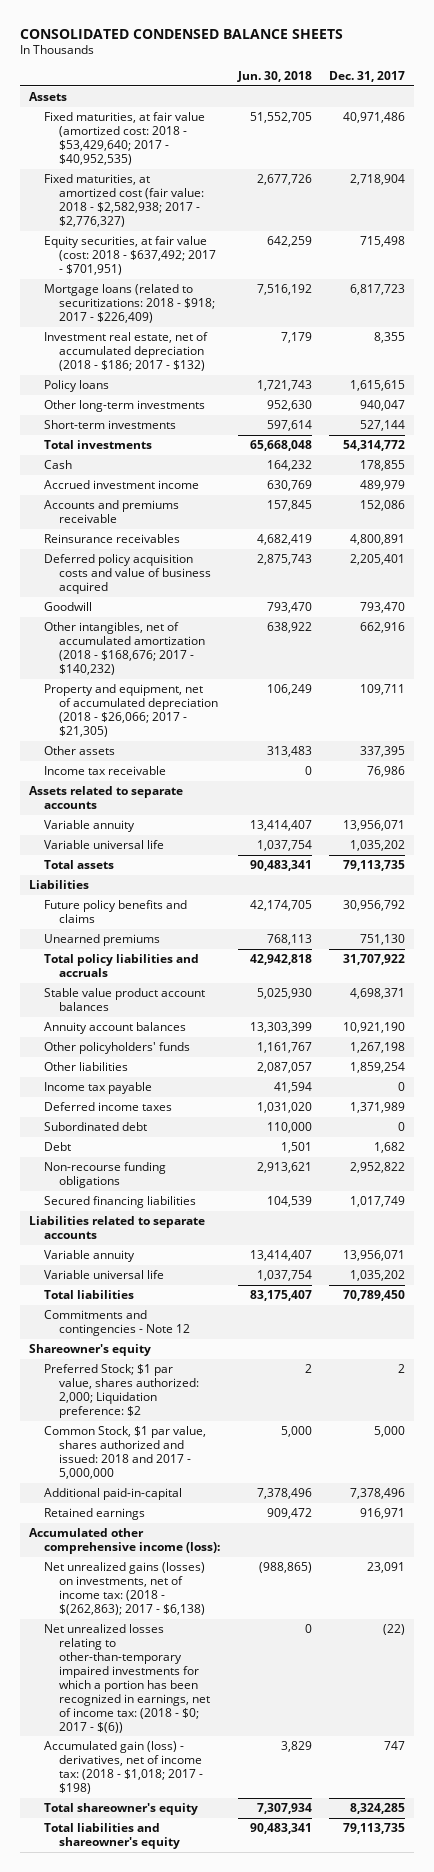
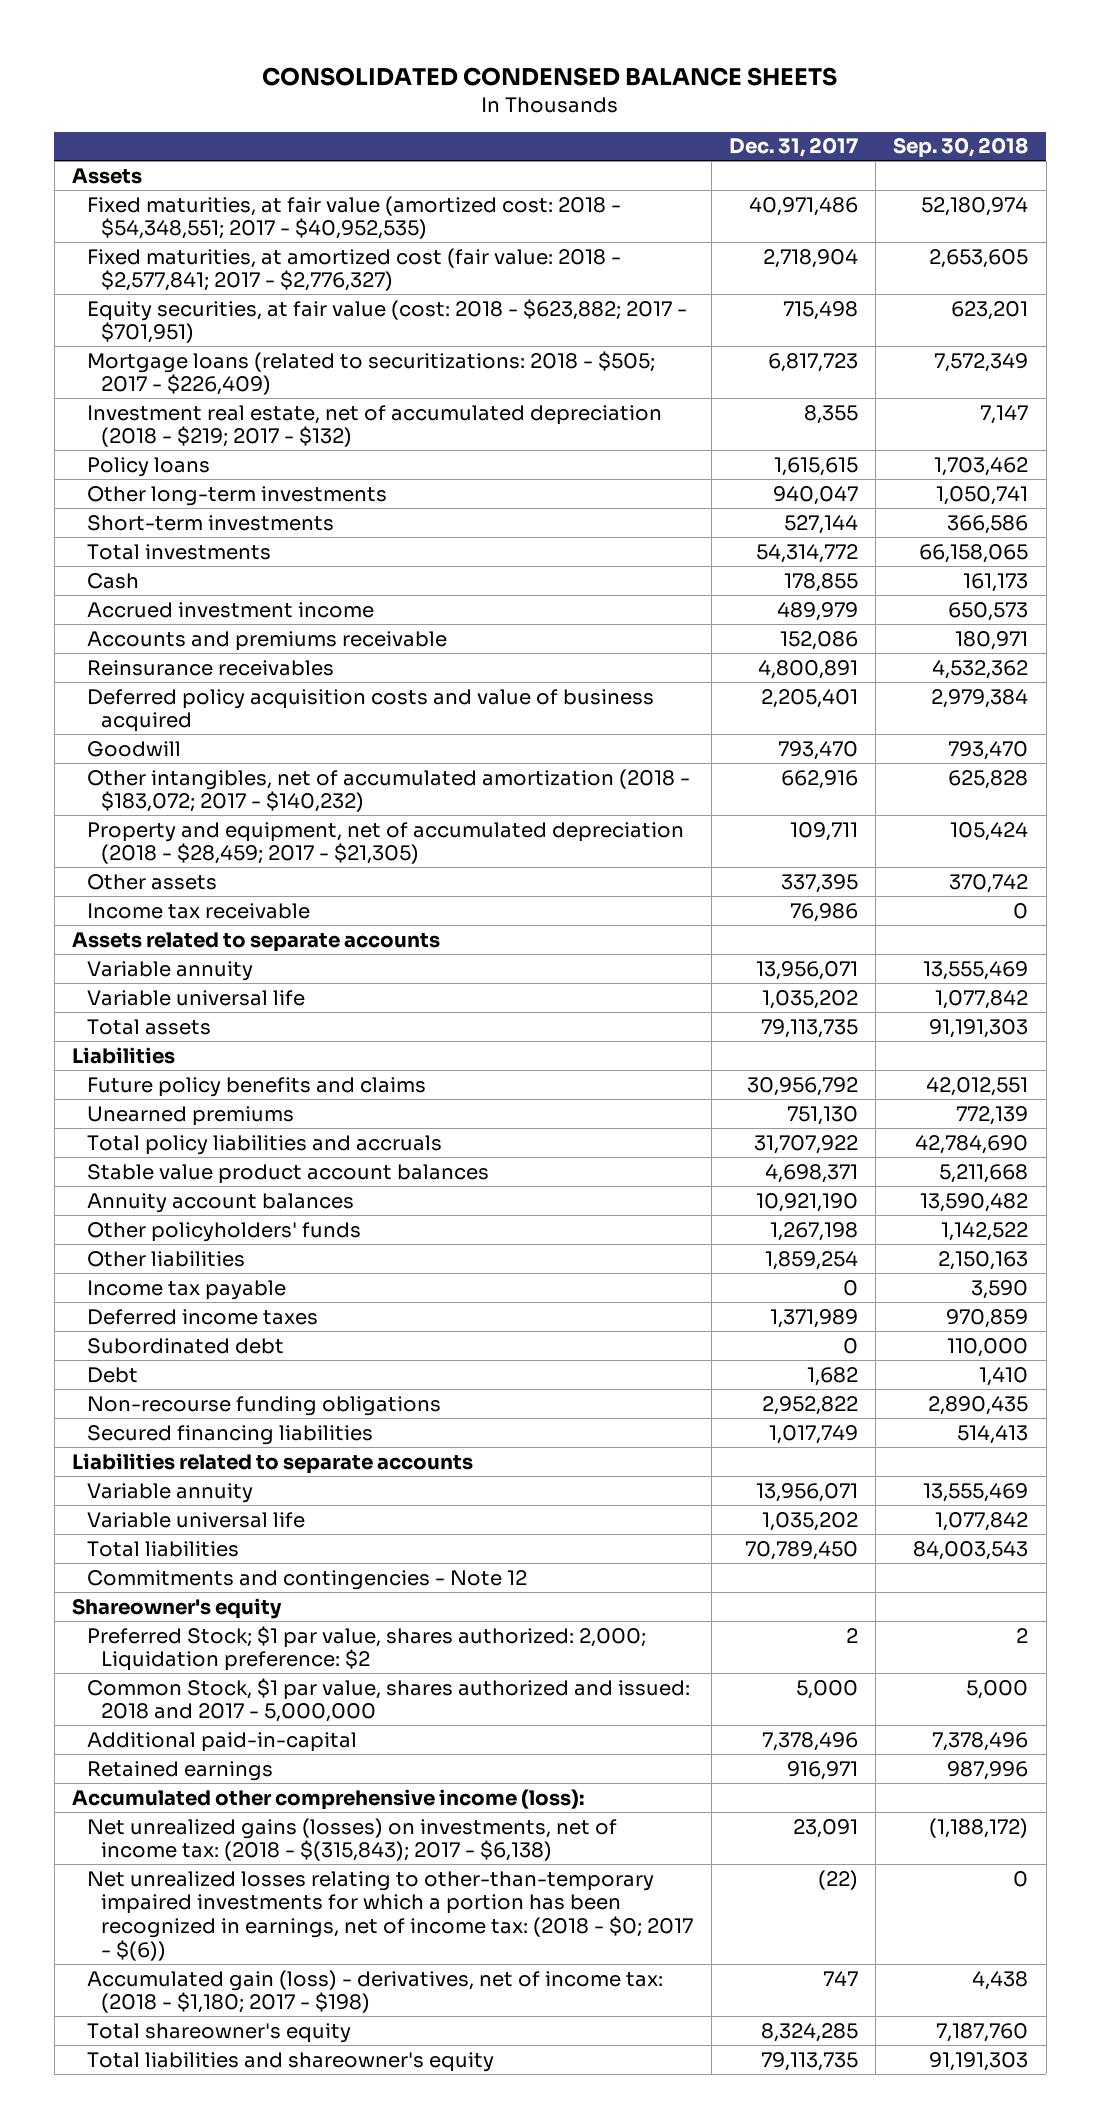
[236,71,312,83] Jun. 30, 2018 -> none
none -> [893,137,1029,159] Sep. 30, 2018
[44,112,206,165] Fixed maturities, at fair value (amortized cost: 2018 - $53,429,640; 2017 - $40,952,535) -> [86,195,621,240] Fixed maturities, at fair value (amortized cost: 2018 - $54,348,551; 2017 - $40,952,535)
[44,174,204,227] Fixed maturities, at amortized cost (fair value: 2018 - $2,582,938; 2017 - $2,776,327) -> [86,247,621,292] Fixed maturities, at amortized cost (fair value: 2018 - $2,577,841; 2017 - $2,776,327)
[44,236,216,275] Equity securities, at fair value (cost: 2018 - $637,492; 2017 - $701,951) -> [86,298,687,344] Equity securities, at fair value (cost: 2018 - $623,882; 2017 - $701,951)
[44,284,215,323] Mortgage loans (related to securitizations: 2018 - $918; 2017 - $226,409) -> [86,350,655,396] Mortgage loans (related to securitizations: 2018 - $505; 2017 - $226,409)
[44,332,209,371] Investment real estate, net of accumulated depreciation (2018 - $186; 2017 - $132) -> [86,404,662,448] Investment real estate, net of accumulated depreciation (2018 - $219; 2017 - $132)
[44,622,205,675] Other intangibles, net of accumulated amortization (2018 - $168,676; 2017 - $140,232) -> [86,768,690,813] Other intangibles, net of accumulated amortization (2018 - $183,072; 2017 - $140,232)
[44,684,218,737] Property and equipment, net of accumulated depreciation (2018 - $26,066; 2017 - $21,305) -> [86,821,684,865] Property and equipment, net of accumulated depreciation (2018 - $28,459; 2017 - $21,305)
[44,1562,206,1615] Net unrealized gains (losses) on investments, net of income tax: (2018 - $(262,863); 2017 - $6,138) -> [86,1817,617,1862] Net unrealized gains (losses) on investments, net of income tax: (2018 - $(315,843); 2017 - $6,138)
[44,1741,203,1794] Accumulated gain (loss) - derivatives, net of income tax: (2018 - $1,018; 2017 - $198) -> [86,1969,663,2014] Accumulated gain (loss) - derivatives, net of income tax: (2018 - $1,180; 2017 - $198)

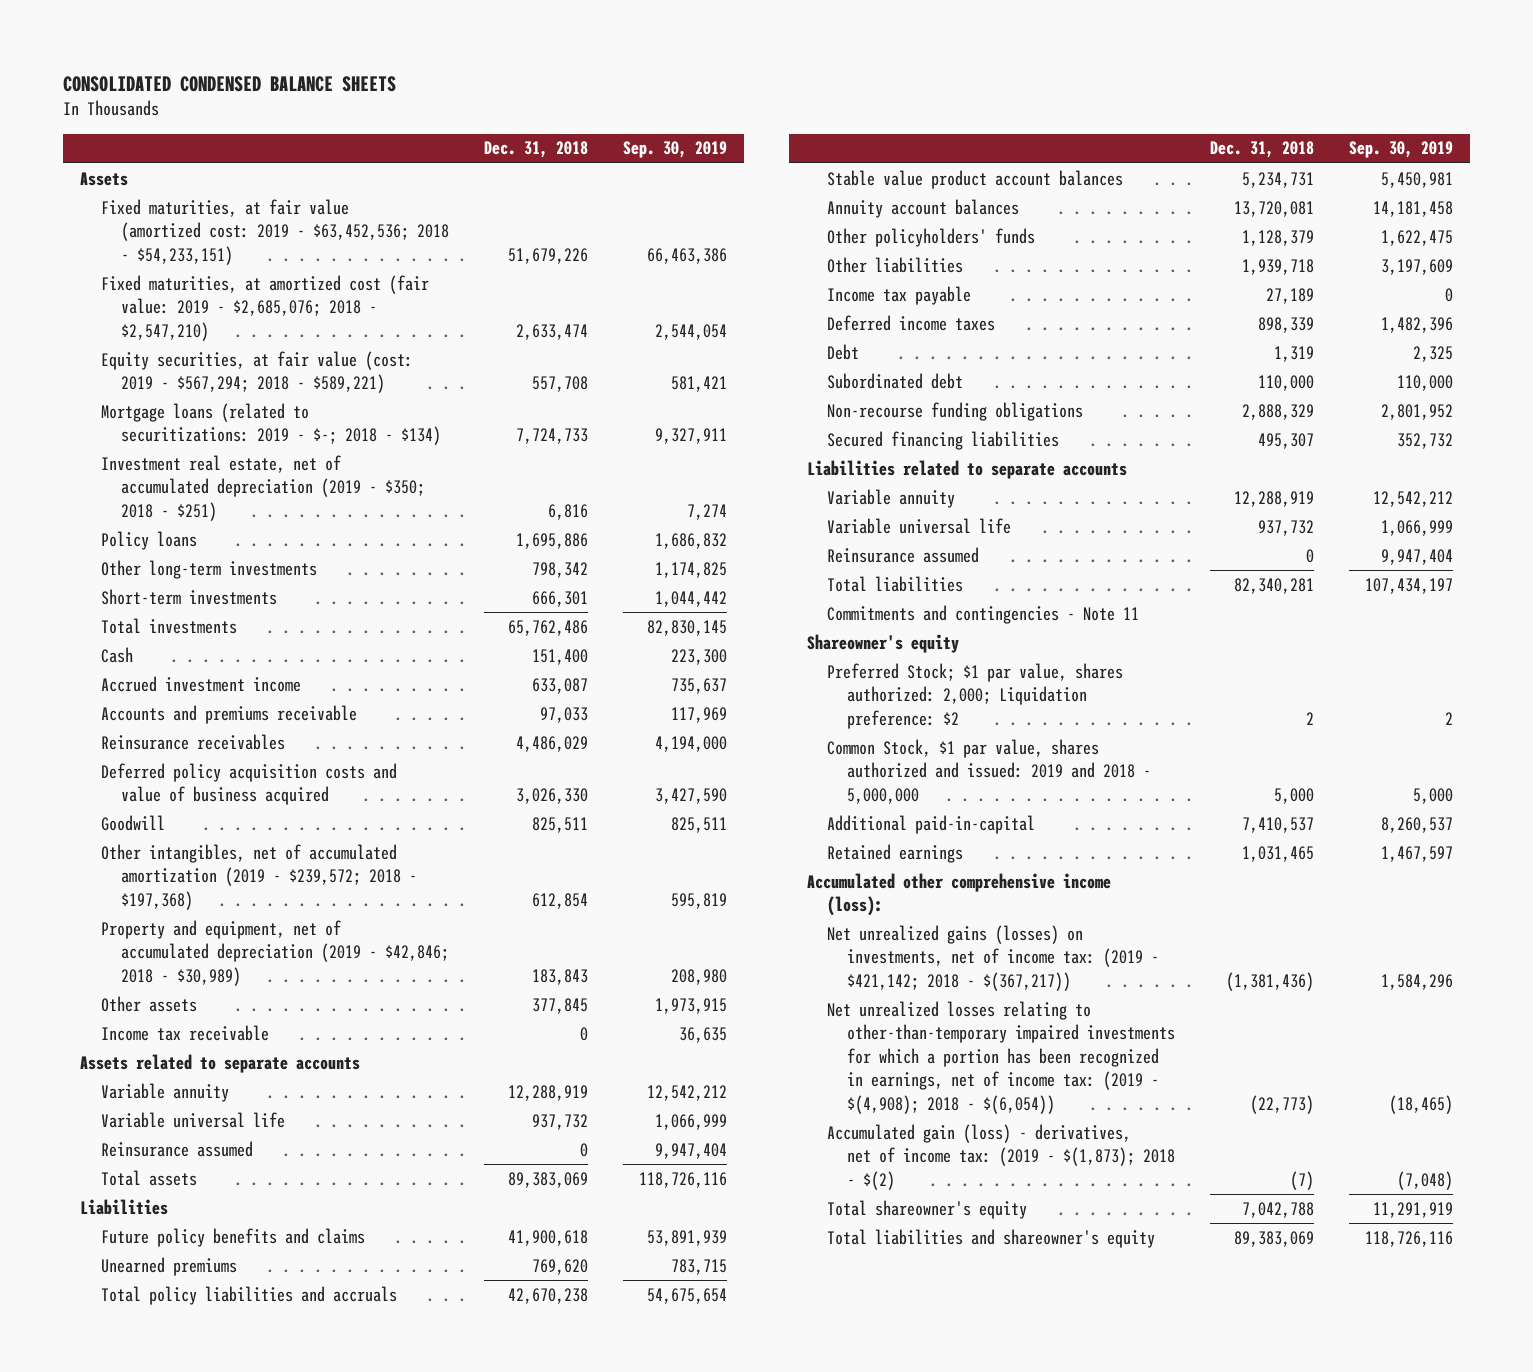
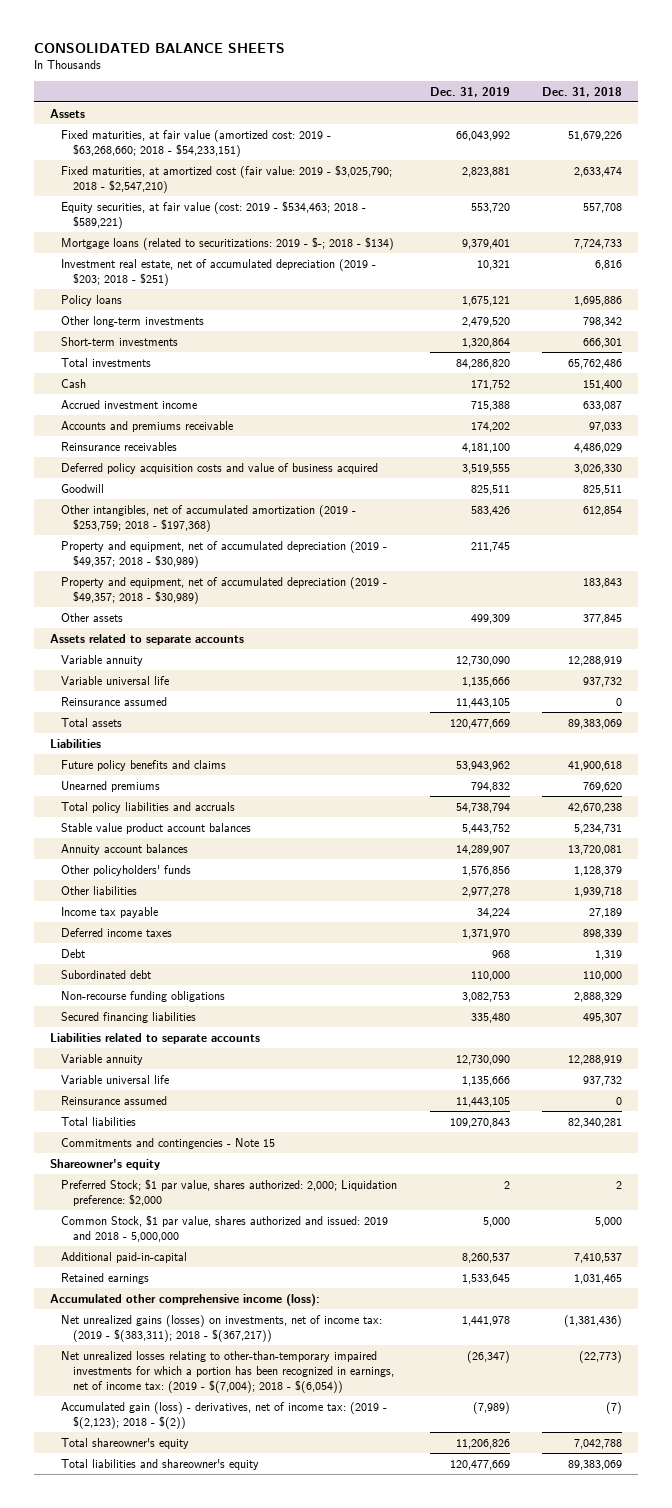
[62,76,396,93] CONSOLIDATED CONDENSED BALANCE SHEETS -> [33,42,285,53] CONSOLIDATED BALANCE SHEETS
[622,141,727,159] Sep. 30, 2019 -> none
none -> [429,86,510,97] Dec. 31, 2019
[100,198,450,265] Fixed maturities, at fair value (amortized cost: 2019 - $63,452,536; 2018 - $54,233,151) -> [61,129,332,157] Fixed maturities, at fair value (amortized cost: 2019 - $63,268,660; 2018 - $54,233,151)
[100,274,429,341] Fixed maturities, at amortized cost (fair value: 2019 - $2,685,076; 2018 - $2,547,210) -> [61,164,393,193] Fixed maturities, at amortized cost (fair value: 2019 - $3,025,790; 2018 - $2,547,210)
[100,350,413,394] Equity securities, at fair value (cost: 2019 - $567,294; 2018 - $589,221) -> [61,200,367,229] Equity securities, at fair value (cost: 2019 - $534,463; 2018 - $589,221)
[100,454,426,521] Investment real estate, net of accumulated depreciation (2019 - $350; 2018 - $251) -> [61,258,377,286] Investment real estate, net of accumulated depreciation (2019 - $203; 2018 - $251)
[100,843,418,910] Other intangibles, net of accumulated amortization (2019 - $239,572; 2018 - $197,368) -> [61,504,357,532] Other intangibles, net of accumulated amortization (2019 - $253,759; 2018 - $197,368)
none -> [61,540,388,568] Property and equipment, net of accumulated depreciation (2019 - $49,357; 2018 - $30,989)
[100,919,450,986] Property and equipment, net of accumulated depreciation (2019 - $42,846; 2018 - $30,989) -> [61,576,388,604] Property and equipment, net of accumulated depreciation (2019 - $49,357; 2018 - $30,989)
[100,1024,269,1041] Income tax receivable -> none
[826,604,1139,624] Commitments and contingencies - Note 11 -> [61,1137,276,1149] Commitments and contingencies - Note 15
[826,662,1123,729] Preferred Stock; $1 par value, shares authorized: 2,000; Liquidation preference: $2 -> [61,1178,398,1206] Preferred Stock; $1 par value, shares authorized: 2,000; Liquidation preference: $2,000
[826,924,1160,991] Net unrealized gains (losses) on investments, net of income tax: (2019 - $421,142; 2018 - $(367,217)) -> [61,1314,383,1342] Net unrealized gains (losses) on investments, net of income tax: (2019 - $(383,311); 2018 - $(367,217))
[826,1000,1176,1114] Net unrealized losses relating to other-than-temporary impaired investments for which a portion has been recognized in earnings, net of income tax: (2019 - $(4,908); 2018 - $(6,054)) -> [61,1350,394,1394] Net unrealized losses relating to other-than-temporary impaired investments for which a portion has been recognized in earnings, net of income tax: (2019 - $(7,004); 2018 - $(6,054))
[826,1123,1176,1190] Accumulated gain (loss) - derivatives, net of income tax: (2019 - $(1,873); 2018 - $(2) -> [61,1401,388,1429] Accumulated gain (loss) - derivatives, net of income tax: (2019 - $(2,123); 2018 - $(2))

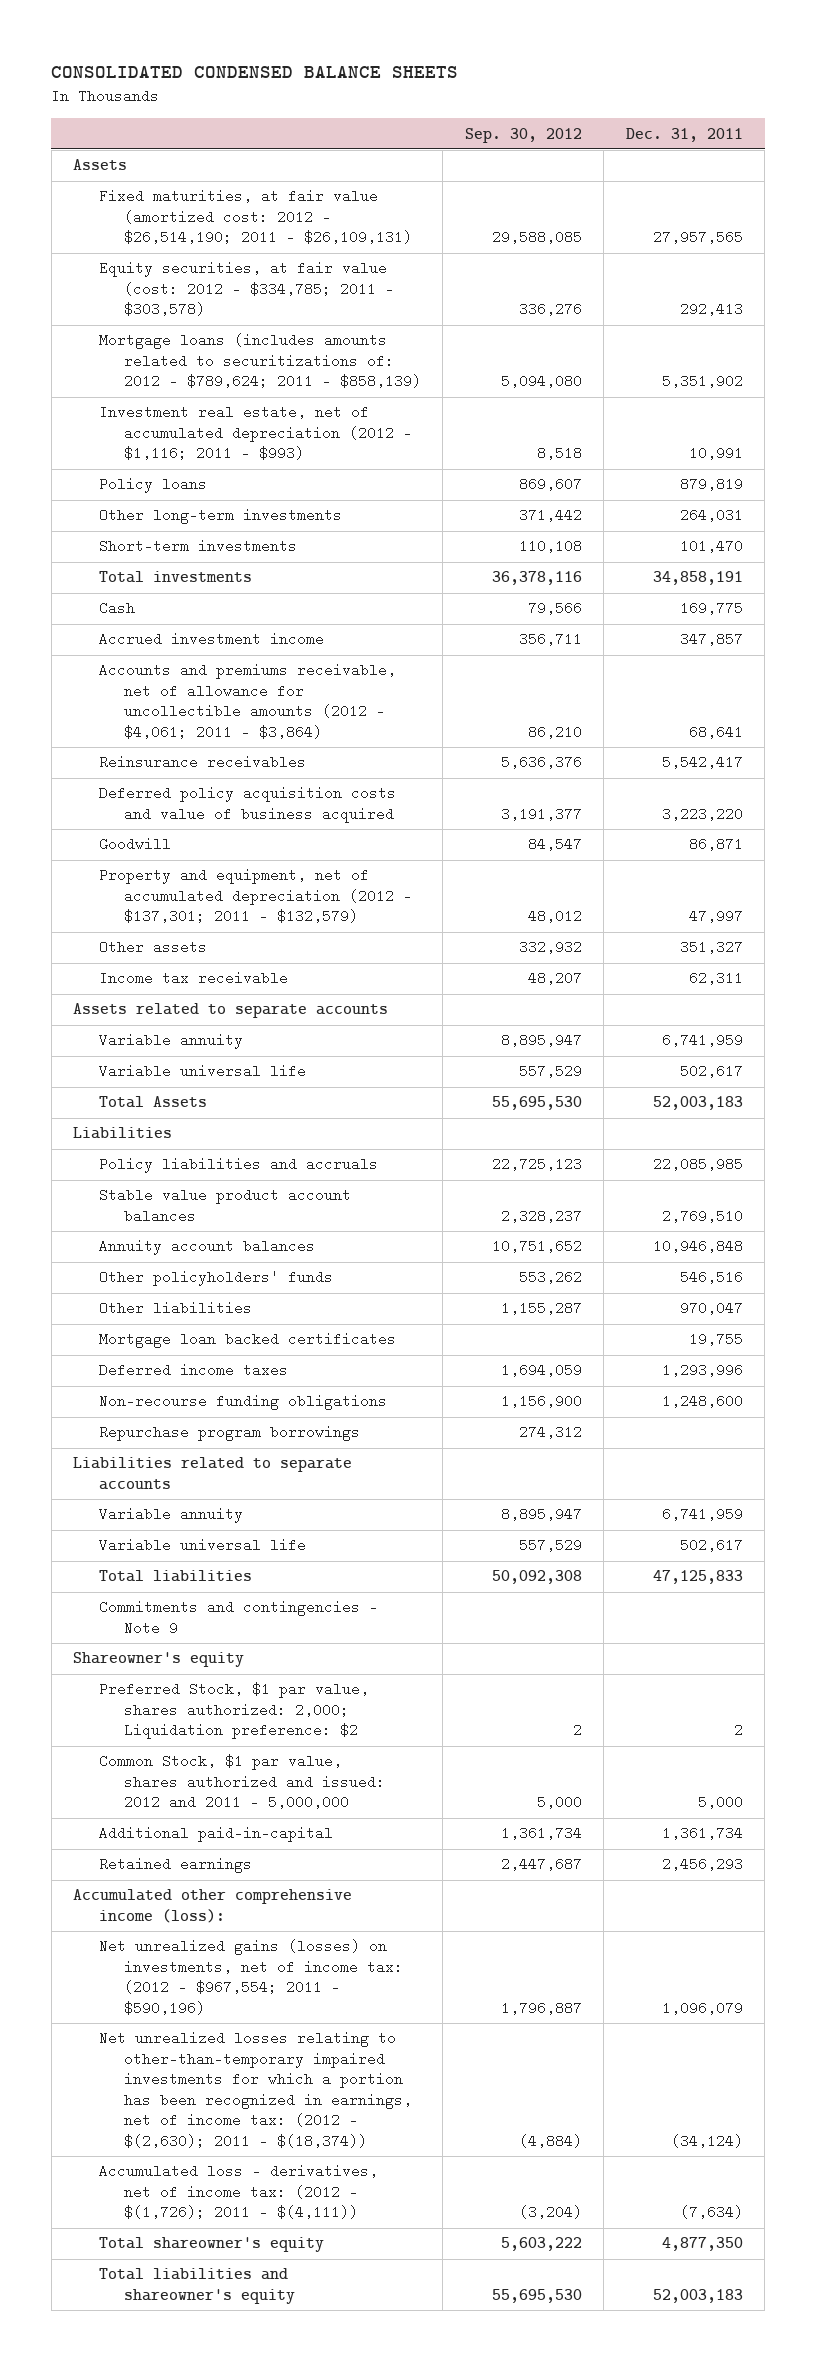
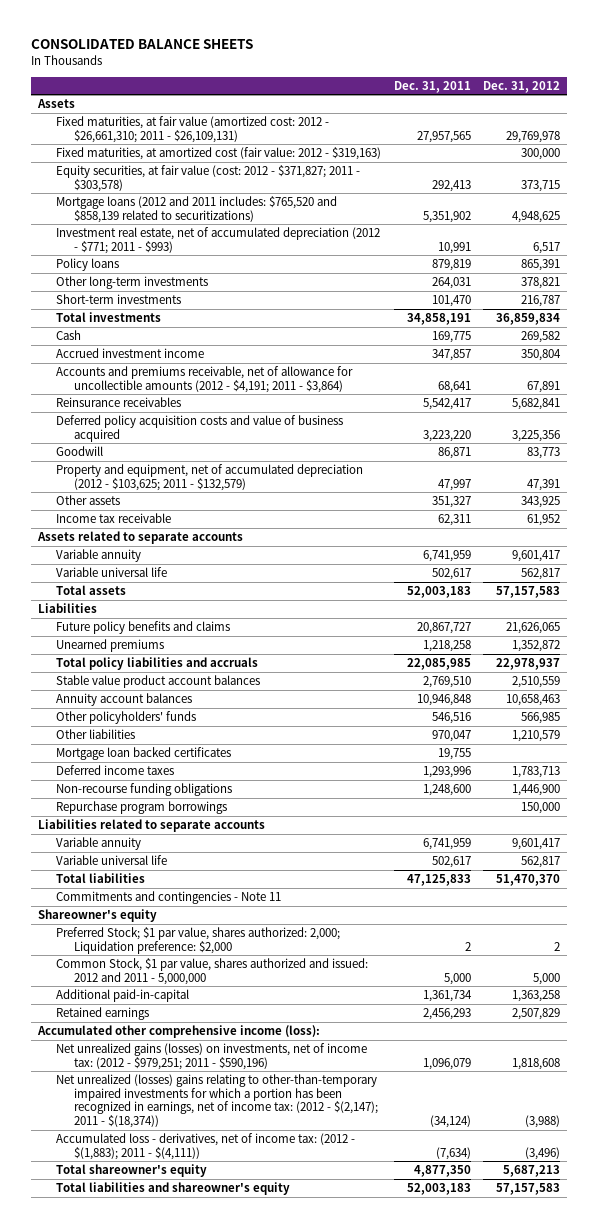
[51,66,459,79] CONSOLIDATED CONDENSED BALANCE SHEETS -> [31,39,254,50] CONSOLIDATED BALANCE SHEETS
[464,127,582,143] Sep. 30, 2012 -> none
none -> [483,80,561,93] Dec. 31, 2012
[98,189,412,245] Fixed maturities, at fair value (amortized cost: 2012 - $26,514,190; 2011 - $26,109,131) -> [55,116,329,143] Fixed maturities, at fair value (amortized cost: 2012 - $26,661,310; 2011 - $26,109,131)
none -> [55,147,381,161] Fixed maturities, at amortized cost (fair value: 2012 - $319,163)
[98,261,394,317] Equity securities, at fair value (cost: 2012 - $334,785; 2011 - $303,578) -> [55,165,360,192] Equity securities, at fair value (cost: 2012 - $371,827; 2011 - $303,578)
[98,333,421,389] Mortgage loans (includes amounts related to securitizations of: 2012 - $789,624; 2011 - $858,139) -> [55,196,337,223] Mortgage loans (2012 and 2011 includes: $765,520 and $858,139 related to securitizations)
[98,405,412,461] Investment real estate, net of accumulated depreciation (2012 - $1,116; 2011 - $993) -> [55,227,380,254] Investment real estate, net of accumulated depreciation (2012 - $771; 2011 - $993)
[98,663,396,739] Accounts and premiums receivable, net of allowance for uncollectible amounts (2012 - $4,061; 2011 - $3,864) -> [55,366,353,393] Accounts and premiums receivable, net of allowance for uncollectible amounts (2012 - $4,191; 2011 - $3,864)
[98,868,412,924] Property and equipment, net of accumulated depreciation (2012 - $137,301; 2011 - $132,579) -> [55,464,363,491] Property and equipment, net of accumulated depreciation (2012 - $103,625; 2011 - $132,579)
[98,1096,207,1109] Total Assets -> [55,585,126,596] Total assets
none -> [55,621,230,635] Future policy benefits and claims
none -> [55,639,164,653] Unearned premiums
[98,1157,378,1174] Policy liabilities and accruals -> [55,657,258,671] Total policy liabilities and accruals
[98,1600,378,1635] Commitments and contingencies - Note 9 -> [55,891,281,905] Commitments and contingencies - Note 11
[98,1682,369,1740] Preferred Stock, $1 par value, shares authorized: 2,000; Liquidation preference: $2 -> [55,927,340,954] Preferred Stock; $1 par value, shares authorized: 2,000; Liquidation preference: $2,000
[98,1939,403,2015] Net unrealized gains (losses) on investments, net of income tax: (2012 - $967,554; 2011 - $590,196) -> [55,1043,367,1070] Net unrealized gains (losses) on investments, net of income tax: (2012 - $979,251; 2011 - $590,196)
[98,2031,412,2148] Net unrealized losses relating to other-than-temporary impaired investments for which a portion has been recognized in earnings, net of income tax: (2012 - $(2,630); 2011 - $(18,374)) -> [55,1074,379,1128] Net unrealized (losses) gains relating to other-than-temporary impaired investments for which a portion has been recognized in earnings, net of income tax: (2012 - $(2,147); 2011 - $(18,374))
[98,2164,378,2220] Accumulated loss - derivatives, net of income tax: (2012 - $(1,726); 2011 - $(4,111)) -> [55,1133,355,1160] Accumulated loss - derivatives, net of income tax: (2012 - $(1,883); 2011 - $(4,111))

